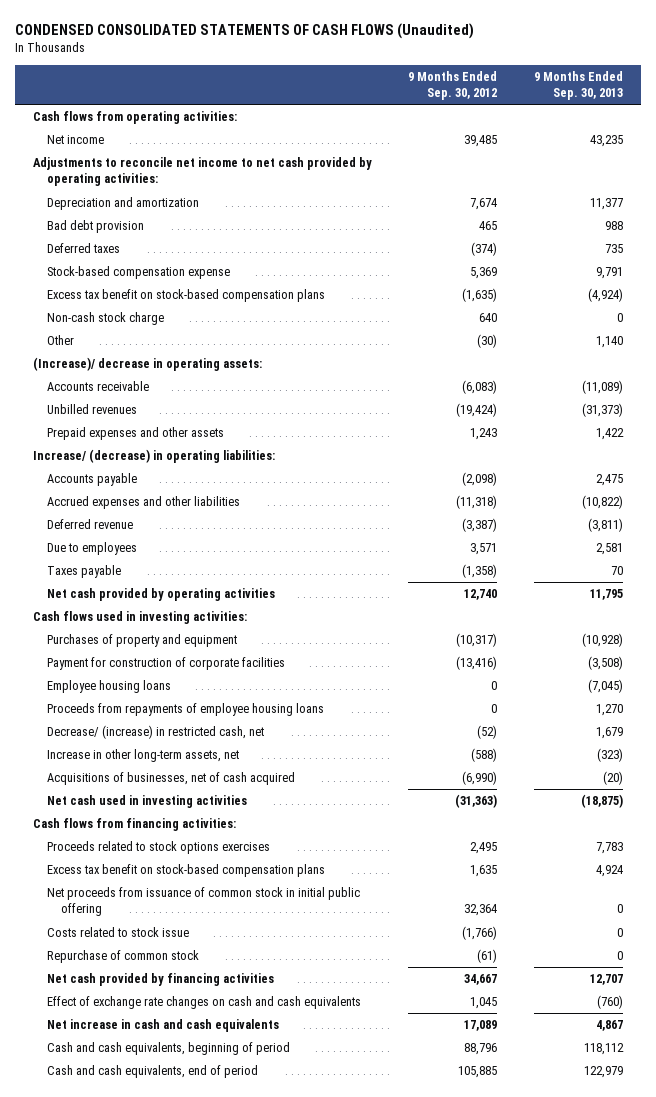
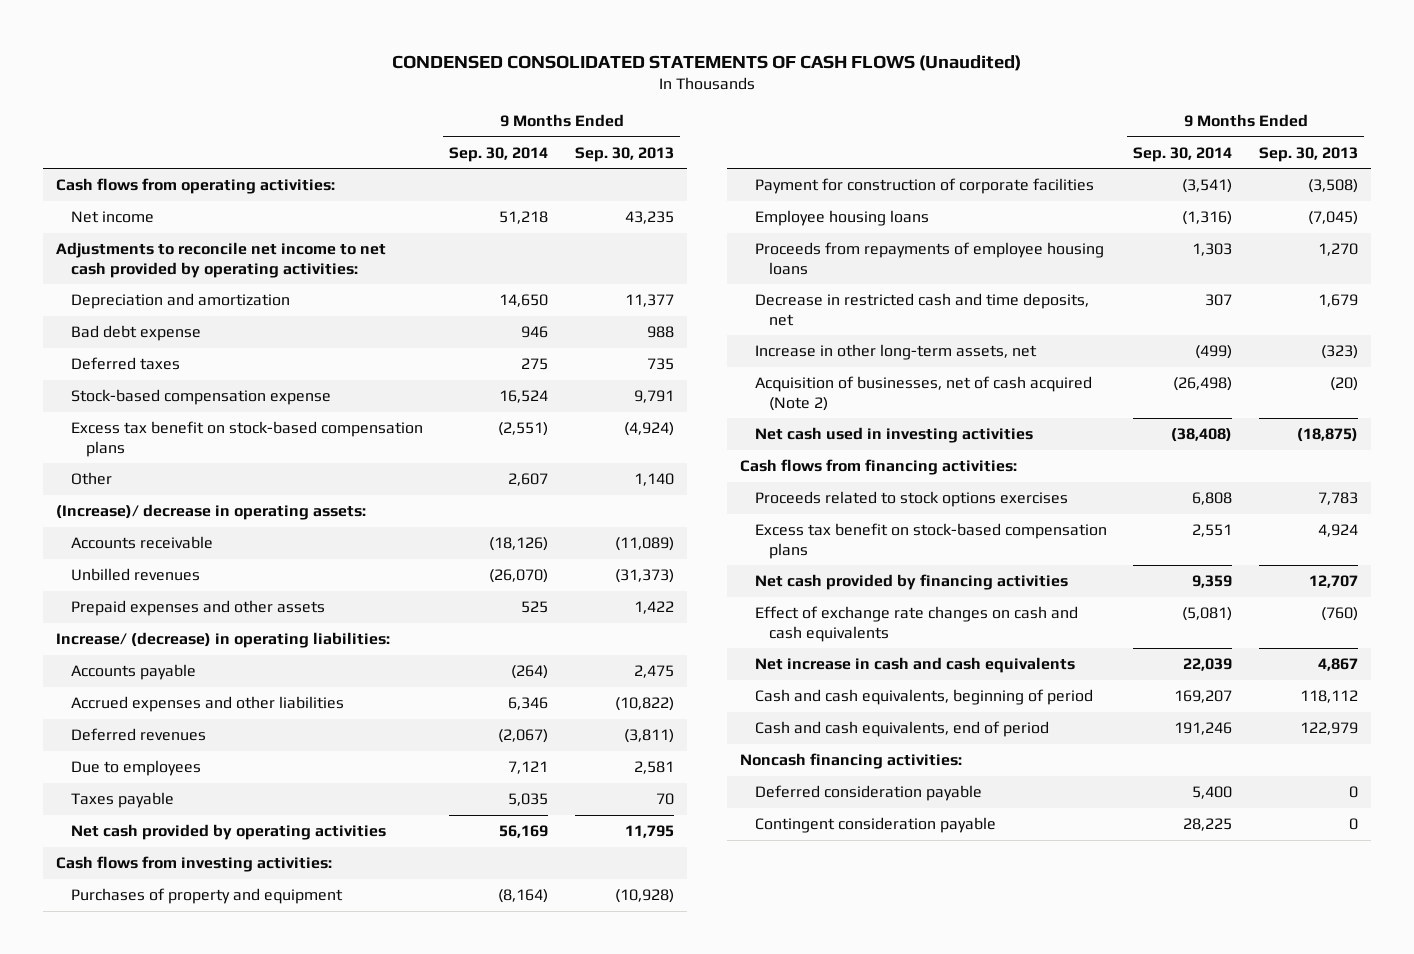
[408,70,498,100] 9 Months Ended Sep. 30, 2012 -> none
none -> [449,146,549,162] Sep. 30, 2014
[46,220,144,234] Bad debt provision -> [70,324,201,341] Bad debt expense
[46,312,164,326] Non-cash stock charge -> none
[46,519,133,530] Deferred revenue -> [70,727,206,741] Deferred revenues
[32,611,247,625] Cash flows used in investing activities: -> [56,855,333,872] Cash flows from investing activities:
[46,725,264,740] Decrease/ (increase) in restricted cash, net -> [754,292,1089,326] Decrease in restricted cash and time deposits, net
[46,772,295,786] Acquisitions of businesses, net of cash acquired -> [754,375,1092,411] Acquisition of businesses, net of cash acquired (Note 2)
[46,887,360,917] Net proceeds from issuance of common stock in initial public offering -> none
[46,927,189,938] Costs related to stock issue -> none
[46,950,199,964] Repurchase of common stock -> none
none -> [740,752,963,769] Noncash financing activities:
none -> [754,784,982,801] Deferred consideration payable
none -> [754,816,996,833] Contingent consideration payable

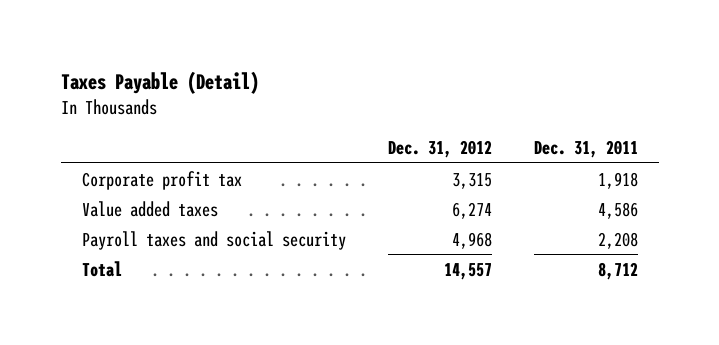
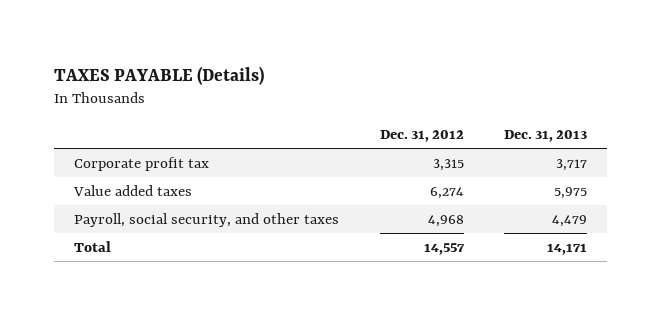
[60,71,259,95] Taxes Payable (Detail) -> [54,65,265,85] TAXES PAYABLE (Details)
[533,140,638,159] Dec. 31, 2011 -> none
none -> [503,130,587,143] Dec. 31, 2013
[81,230,346,250] Payroll taxes and social security -> [74,212,340,227] Payroll, social security, and other taxes

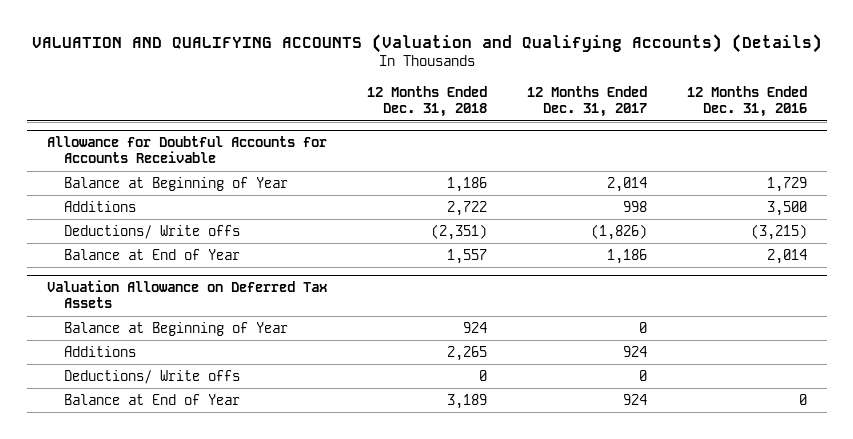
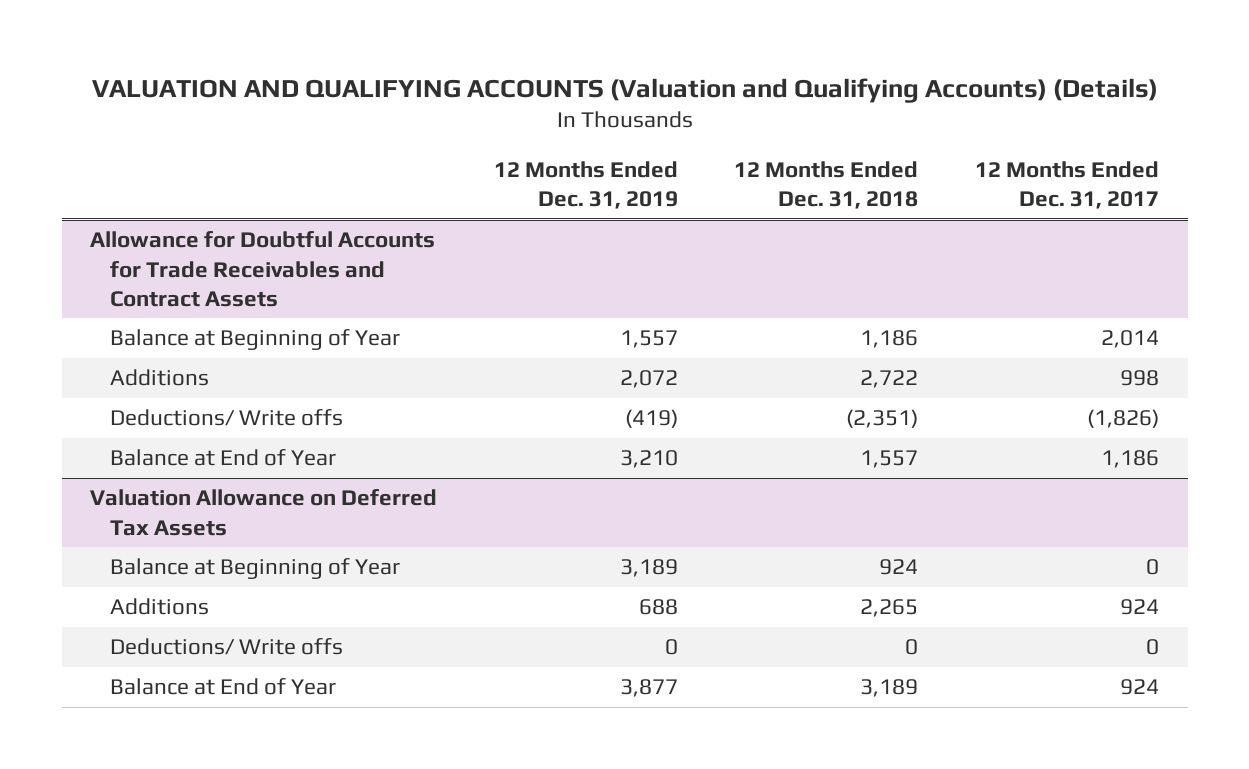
[686,86,807,118] 12 Months Ended Dec. 31, 2016 -> none
none -> [493,160,678,210] 12 Months Ended Dec. 31, 2019
[46,136,327,164] Allowance for Doubtful Accounts for Accounts Receivable -> [89,231,435,307] Allowance for Doubtful Accounts for Trade Receivables and Contract Assets

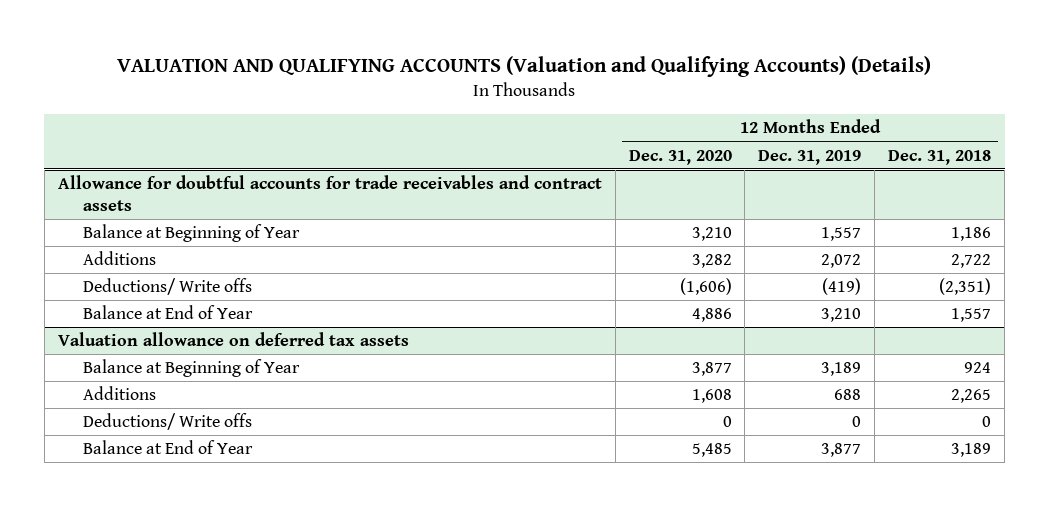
[975,160,1160,210] 12 Months Ended Dec. 31, 2017 -> none
none -> [628,149,732,165] Dec. 31, 2020
[89,231,435,307] Allowance for Doubtful Accounts for Trade Receivables and Contract Assets -> [57,175,602,211] Allowance for doubtful accounts for trade receivables and contract assets
[89,489,437,536] Valuation Allowance on Deferred Tax Assets -> [57,332,409,347] Valuation allowance on deferred tax assets

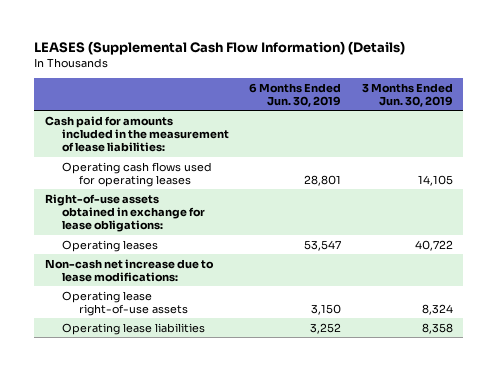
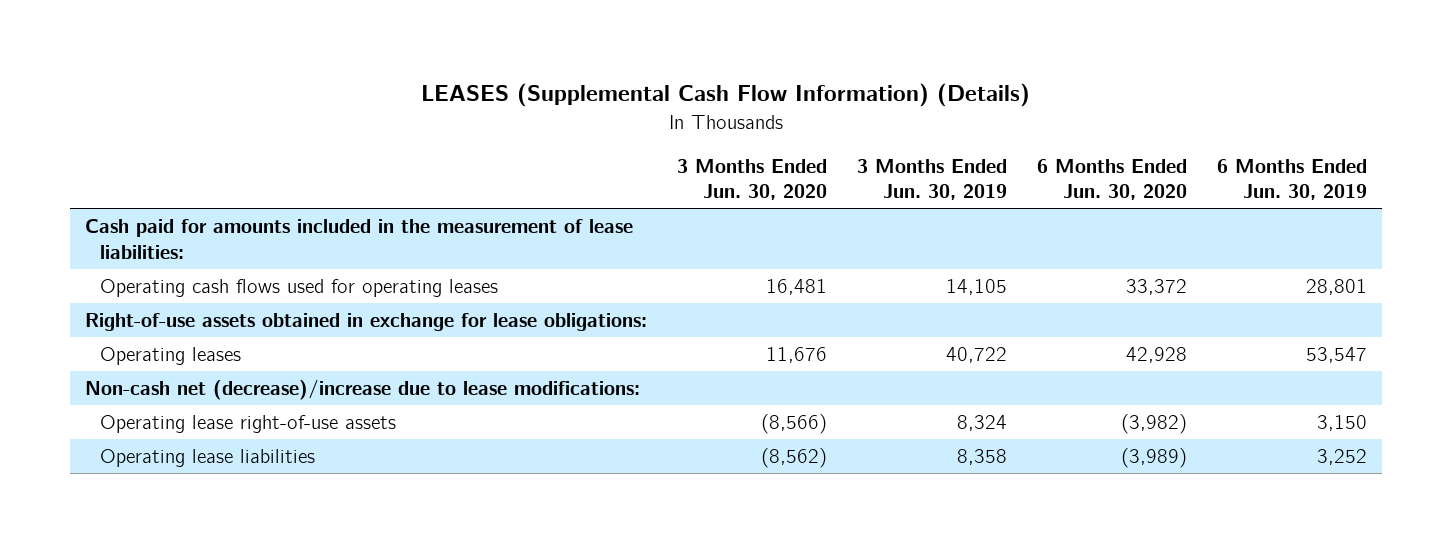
none -> [676,158,827,201] 3 Months Ended Jun. 30, 2020
none -> [1036,158,1187,201] 6 Months Ended Jun. 30, 2020
[44,258,214,282] Non-cash net increase due to lease modifications: -> [84,379,640,400] Non-cash net (decrease)/increase due to lease modifications:

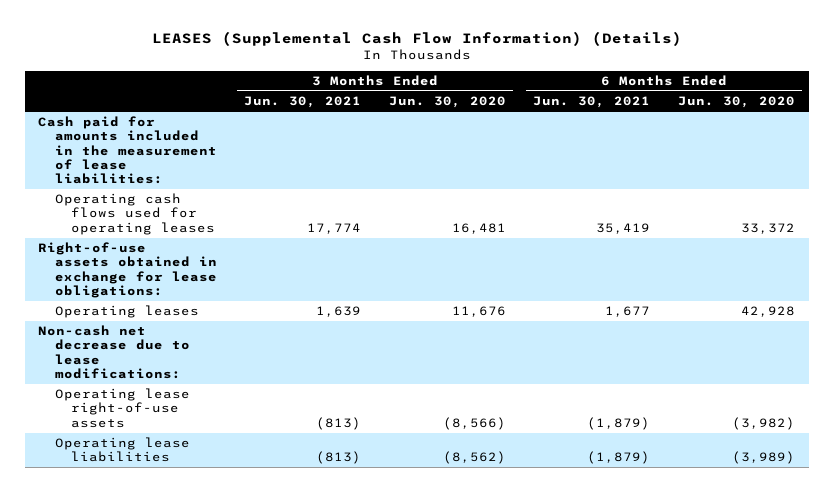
[856,158,1007,201] 3 Months Ended Jun. 30, 2019 -> none
[1216,158,1367,201] 6 Months Ended Jun. 30, 2019 -> none
none -> [244,96,362,109] Jun. 30, 2021
none -> [533,96,651,109] Jun. 30, 2021
[84,379,640,400] Non-cash net (decrease)/increase due to lease modifications: -> [38,325,190,379] Non-cash net decrease due to lease modifications:

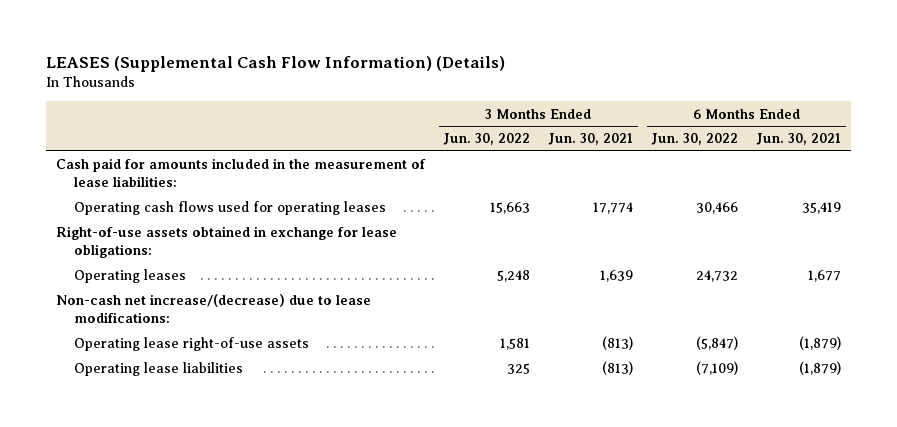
[388,96,506,109] Jun. 30, 2020 -> none
[677,96,795,109] Jun. 30, 2020 -> none
none -> [442,133,530,146] Jun. 30, 2022
none -> [650,133,738,146] Jun. 30, 2022
[38,325,190,379] Non-cash net decrease due to lease modifications: -> [55,294,371,324] Non-cash net increase/(decrease) due to lease modifications:

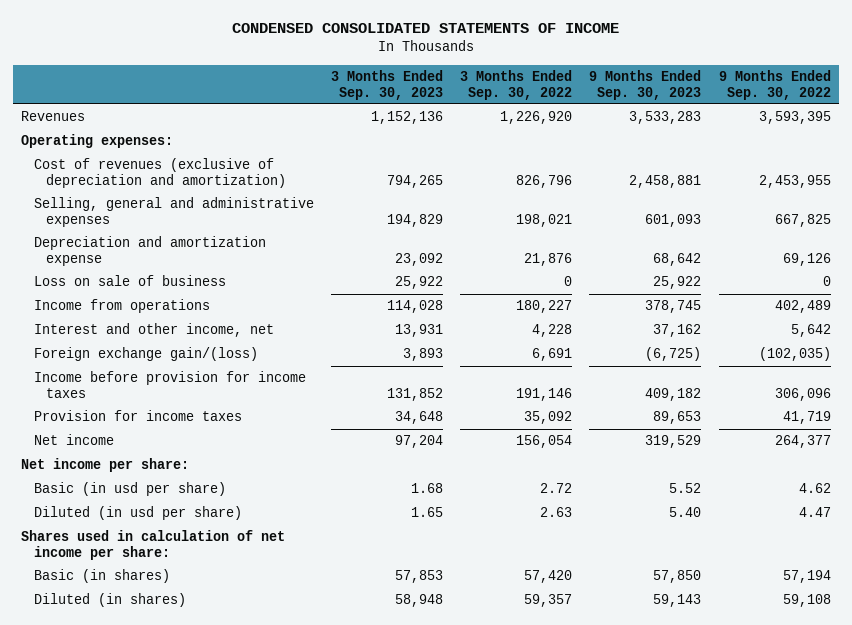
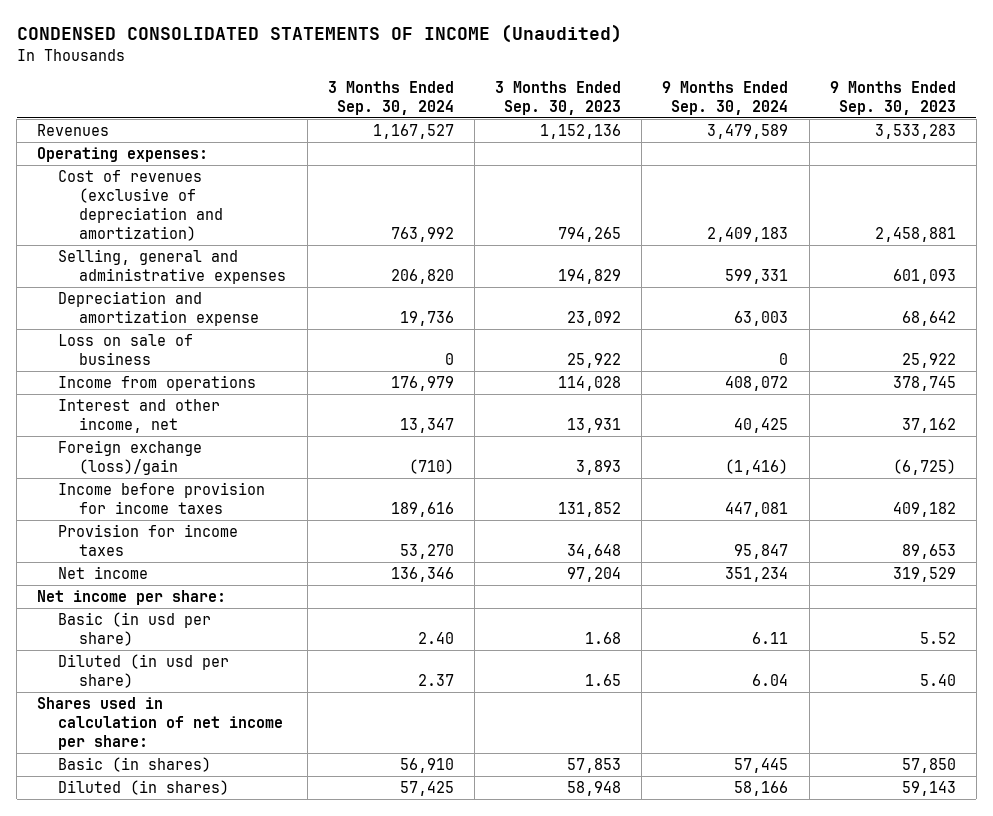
[231,23,619,34] CONDENSED CONSOLIDATED STATEMENTS OF INCOME -> [16,24,622,44] CONDENSED CONSOLIDATED STATEMENTS OF INCOME (Unaudited)
[460,70,573,100] 3 Months Ended Sep. 30, 2022 -> none
[718,70,831,100] 9 Months Ended Sep. 30, 2022 -> none
none -> [327,80,454,115] 3 Months Ended Sep. 30, 2024
none -> [662,80,789,115] 9 Months Ended Sep. 30, 2024
[33,347,258,362] Foreign exchange gain/(loss) -> [58,439,203,476] Foreign exchange (loss)/gain

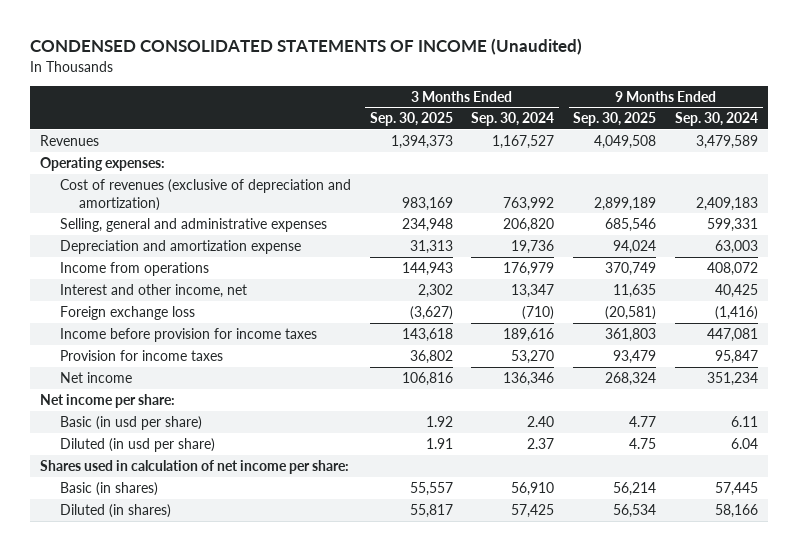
[495,80,622,115] 3 Months Ended Sep. 30, 2023 -> none
[829,80,956,115] 9 Months Ended Sep. 30, 2023 -> none
none -> [369,112,453,127] Sep. 30, 2025
none -> [573,112,657,127] Sep. 30, 2025
[58,333,194,366] Loss on sale of business -> none
[58,439,203,476] Foreign exchange (loss)/gain -> [59,305,195,320] Foreign exchange loss

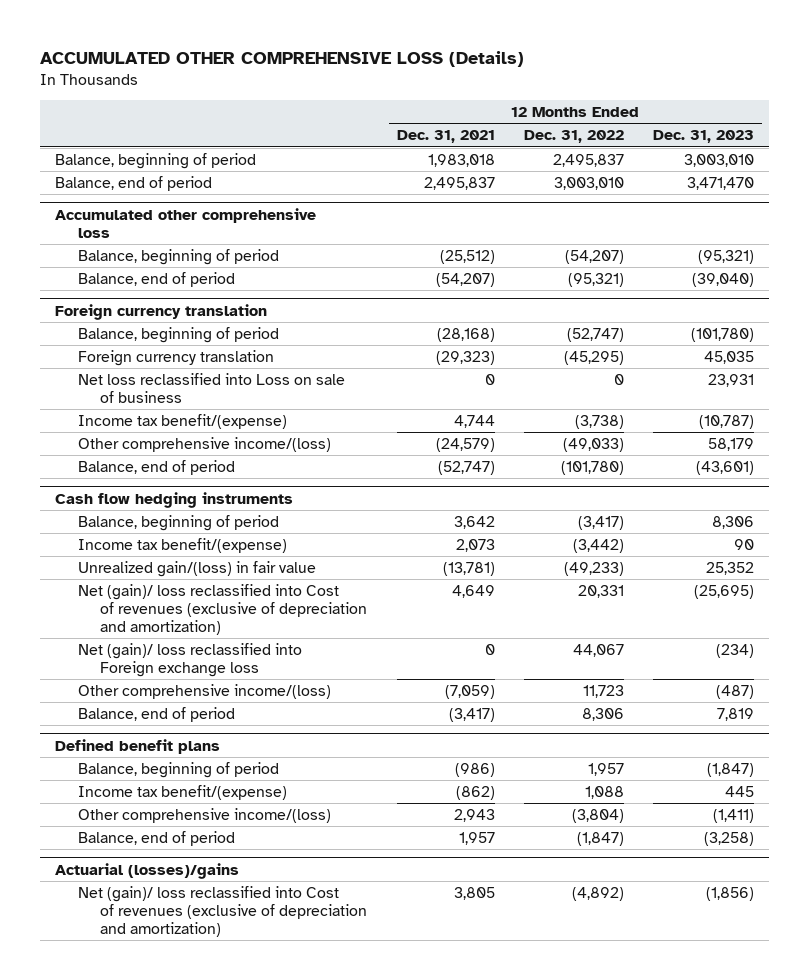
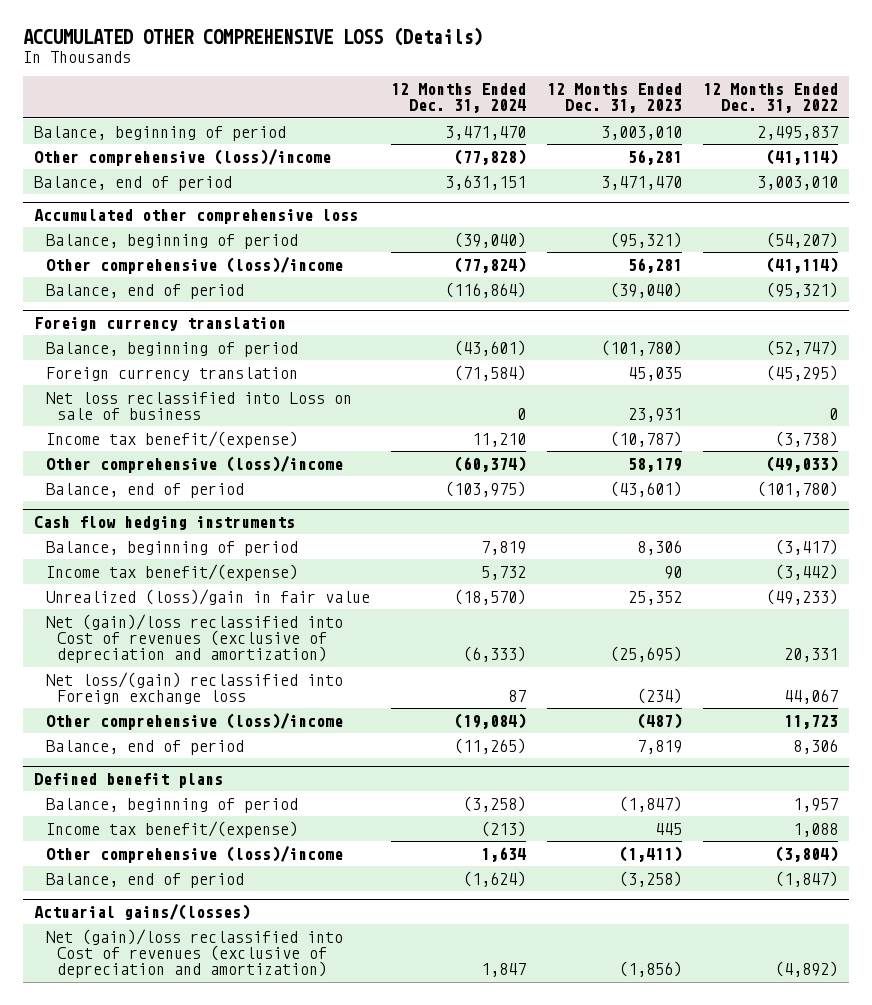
[396,130,495,144] Dec. 31, 2021 -> none
none -> [390,82,526,114] 12 Months Ended Dec. 31, 2024
none -> [33,148,331,166] Other comprehensive (loss)/income
none -> [45,256,343,274] Other comprehensive (loss)/income
[77,436,331,452] Other comprehensive income/(loss) -> [45,455,343,473] Other comprehensive (loss)/income
[77,560,316,577] Unrealized gain/(loss) in fair value -> [45,588,370,605] Unrealized (loss)/gain in fair value
[77,583,368,635] Net (gain)/ loss reclassified into Cost of revenues (exclusive of depreciation and amortization) -> [45,613,343,664] Net (gain)/loss reclassified into Cost of revenues (exclusive of depreciation and amortization)
[77,642,302,677] Net (gain)/ loss reclassified into Foreign exchange loss -> [45,671,343,705] Net loss/(gain) reclassified into Foreign exchange loss
[77,683,331,699] Other comprehensive income/(loss) -> [45,712,343,730] Other comprehensive (loss)/income
[77,807,331,823] Other comprehensive income/(loss) -> [45,845,343,863] Other comprehensive (loss)/income
[55,862,240,879] Actuarial (losses)/gains -> [33,903,250,920] Actuarial gains/(losses)
[77,885,368,937] Net (gain)/ loss reclassified into Cost of revenues (exclusive of depreciation and amortization) -> [45,928,343,979] Net (gain)/loss reclassified into Cost of revenues (exclusive of depreciation and amortization)

